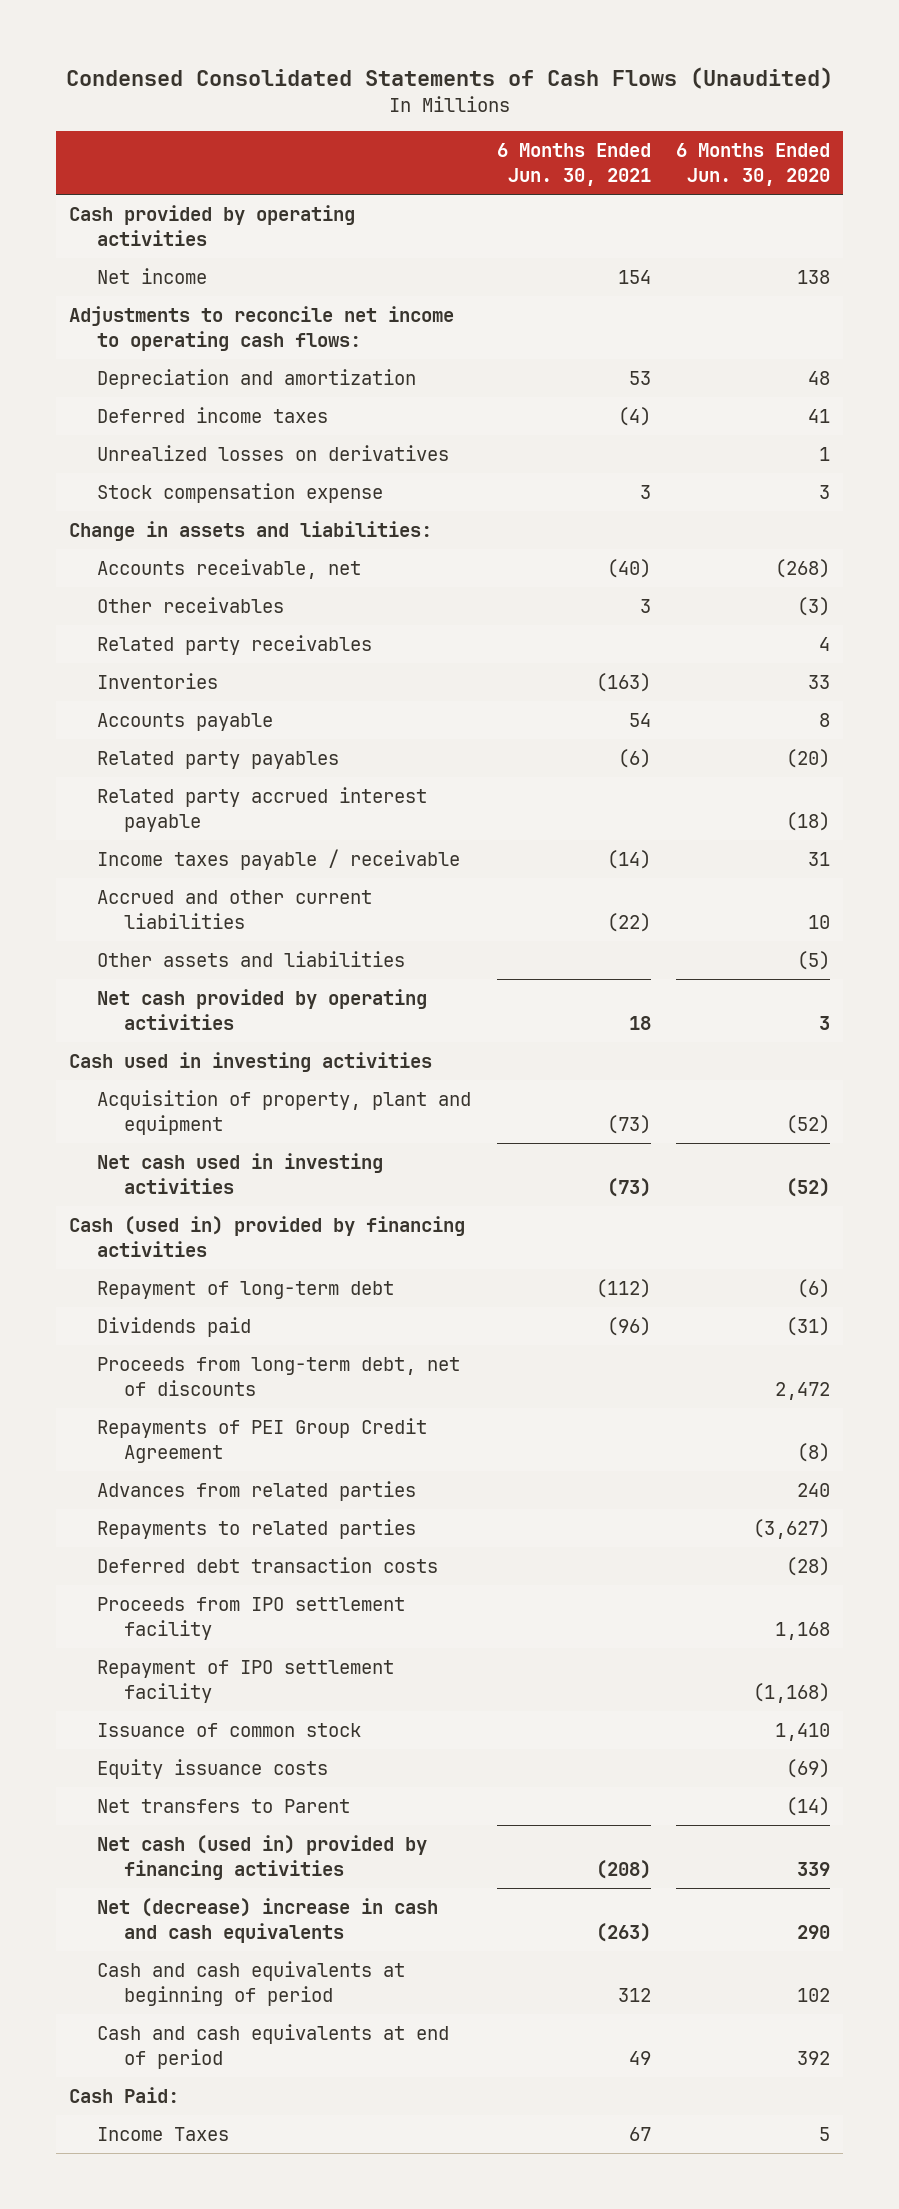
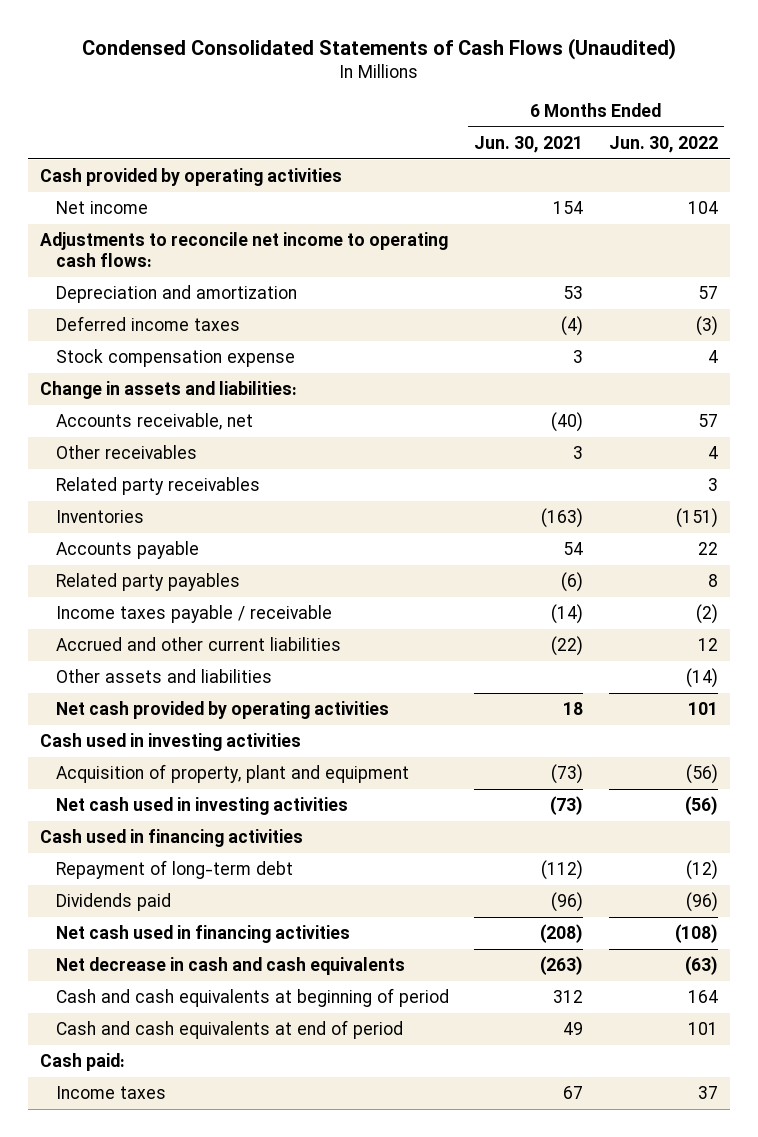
[676,143,831,186] 6 Months Ended Jun. 30, 2020 -> none
none -> [608,135,718,153] Jun. 30, 2022
[96,445,449,462] Unrealized losses on derivatives -> none
[96,787,427,832] Related party accrued interest payable -> none
[69,1216,466,1257] Cash (used in) provided by financing activities -> [40,828,304,847] Cash used in financing activities
[96,1357,460,1396] Proceeds from long-term debt, net of discounts -> none
[96,1418,427,1463] Repayments of PEI Group Credit Agreement -> none
[96,1481,416,1502] Advances from related parties -> none
[96,1519,416,1540] Repayments to related parties -> none
[96,1557,438,1574] Deferred debt transaction costs -> none
[96,1597,405,1640] Proceeds from IPO settlement facility -> none
[96,1660,394,1703] Repayment of IPO settlement facility -> none
[96,1723,361,1738] Issuance of common stock -> none
[96,1759,328,1780] Equity issuance costs -> none
[96,1799,350,1814] Net transfers to Parent -> none
[96,1835,427,1880] Net cash (used in) provided by financing activities -> [56,924,351,943] Net cash used in financing activities
[96,1898,438,1943] Net (decrease) increase in cash and cash equivalents -> [56,956,406,975] Net decrease in cash and cash equivalents
[69,2087,180,2104] Cash Paid: -> [40,1052,126,1071] Cash paid:
[96,2127,229,2142] Income Taxes -> [56,1085,167,1099] Income taxes

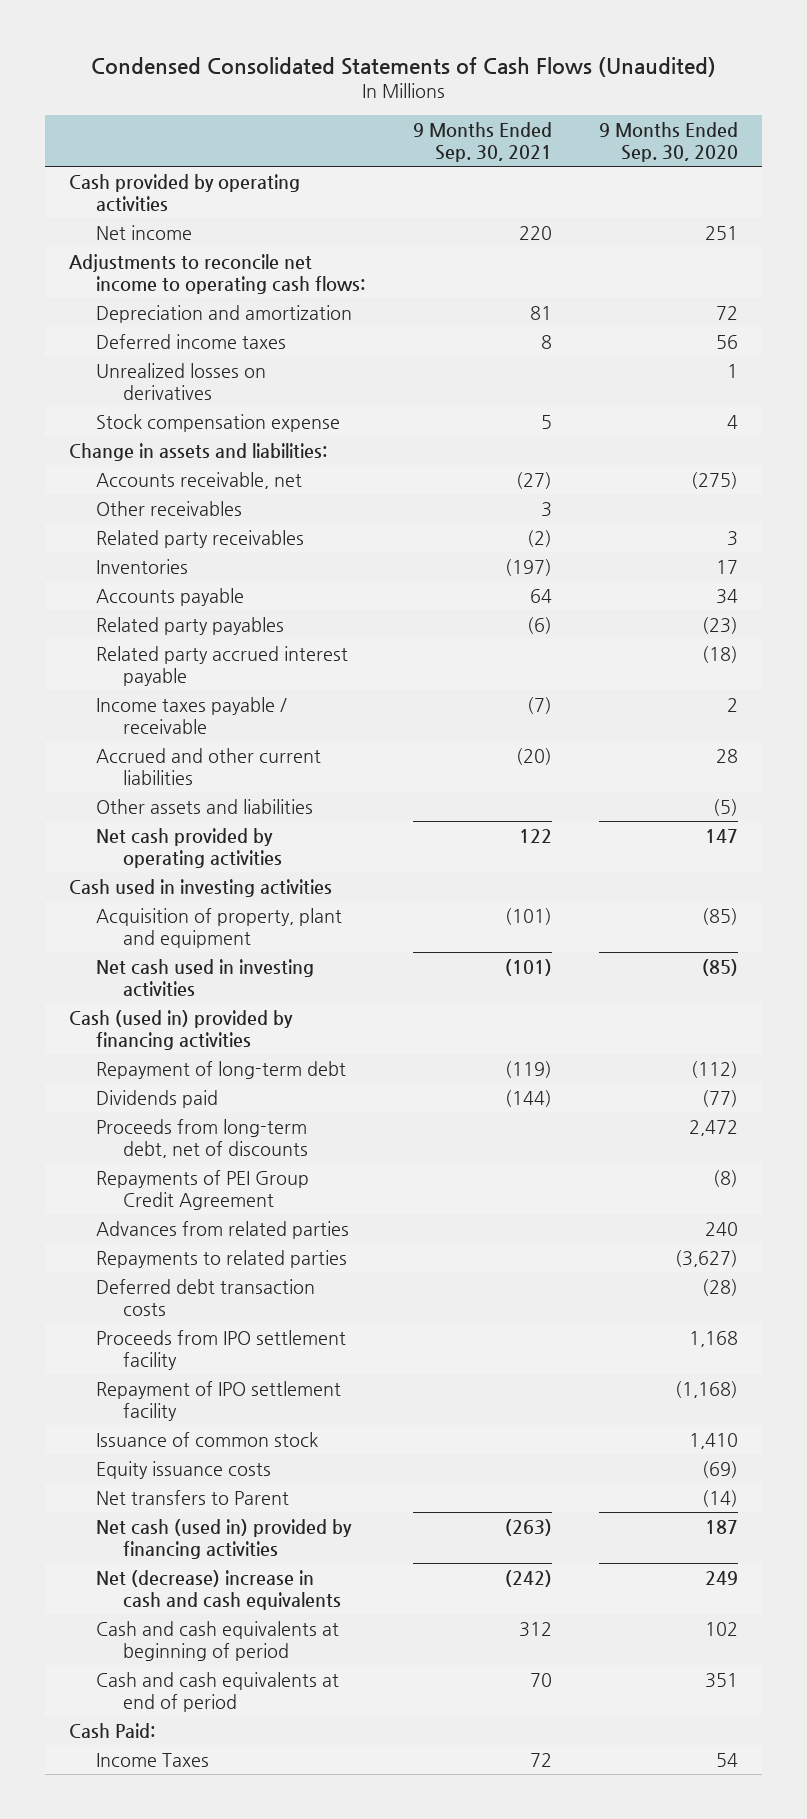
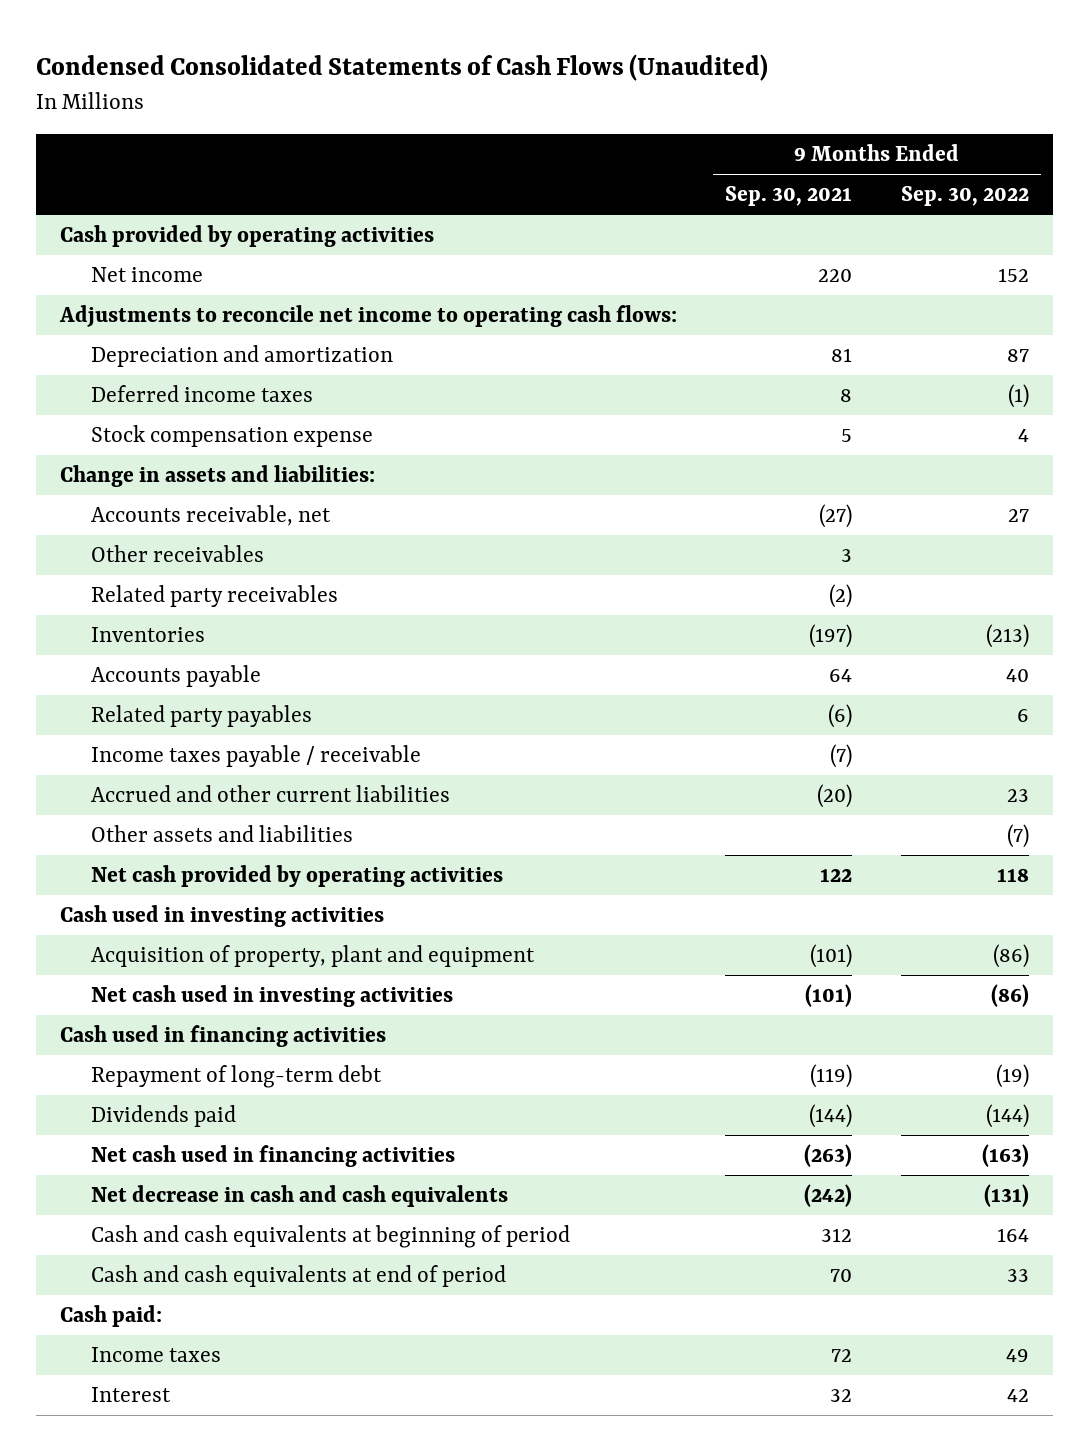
[599,121,739,163] 9 Months Ended Sep. 30, 2020 -> none
none -> [900,186,1029,207] Sep. 30, 2022
[96,362,267,401] Unrealized losses on derivatives -> none
[96,645,349,687] Related party accrued interest payable -> none
[68,1009,293,1051] Cash (used in) provided by financing activities -> [59,1025,386,1048] Cash used in financing activities
[96,1118,309,1159] Proceeds from long-term debt, net of discounts -> none
[96,1169,310,1211] Repayments of PEI Group Credit Agreement -> none
[96,1220,350,1239] Advances from related parties -> none
[96,1249,348,1268] Repayments to related parties -> none
[96,1278,316,1317] Deferred debt transaction costs -> none
[96,1329,347,1371] Proceeds from IPO settlement facility -> none
[96,1380,342,1422] Repayment of IPO settlement facility -> none
[96,1431,319,1447] Issuance of common stock -> none
[96,1460,272,1479] Equity issuance costs -> none
[96,1489,290,1505] Net transfers to Parent -> none
[96,1518,353,1560] Net cash (used in) provided by financing activities -> [91,1145,456,1168] Net cash used in financing activities
[96,1569,342,1611] Net (decrease) increase in cash and cash equivalents -> [91,1185,509,1208] Net decrease in cash and cash equivalents
[68,1722,155,1738] Cash Paid: -> [59,1305,162,1328] Cash paid:
[96,1752,210,1767] Income Taxes -> [91,1347,222,1363] Income taxes
none -> [91,1387,172,1403] Interest

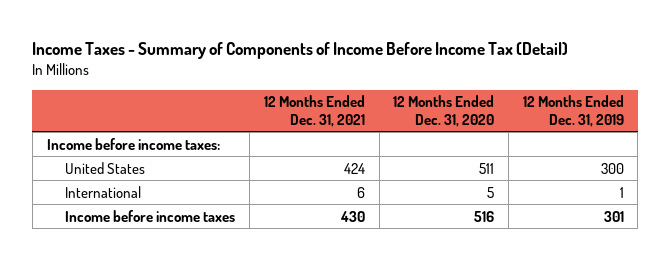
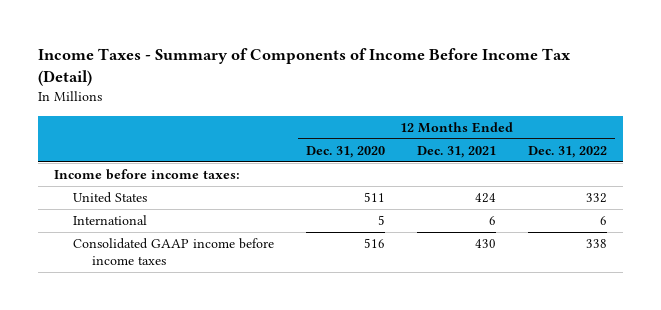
[522,95,624,127] 12 Months Ended Dec. 31, 2019 -> none
none -> [528,145,608,158] Dec. 31, 2022
[65,209,236,222] Income before income taxes -> [72,238,274,265] Consolidated GAAP income before income taxes

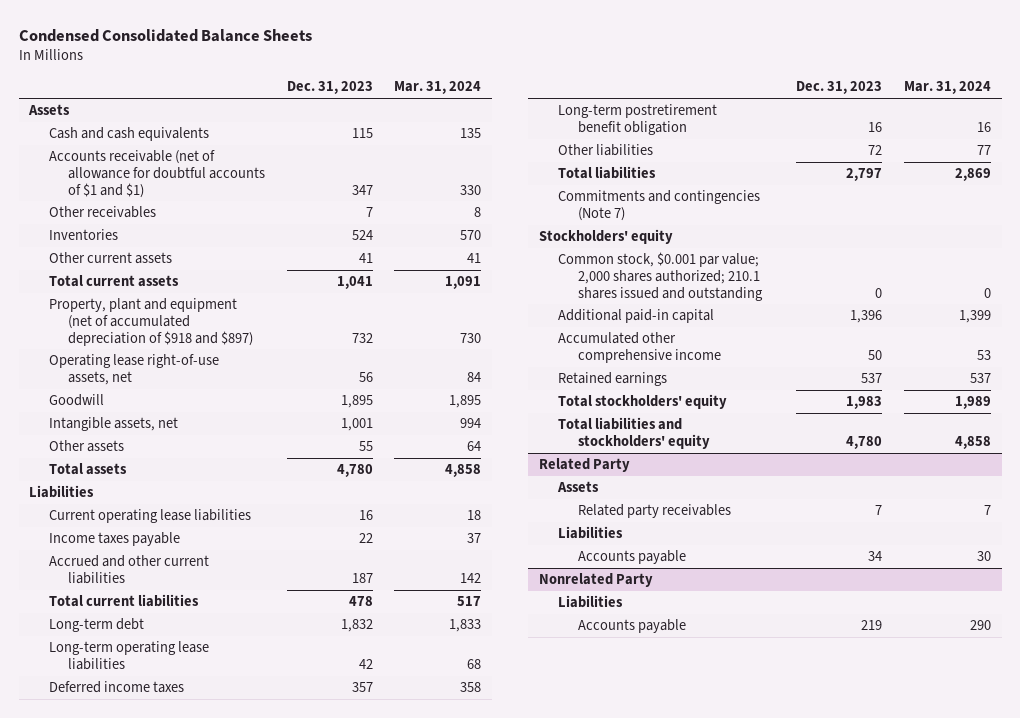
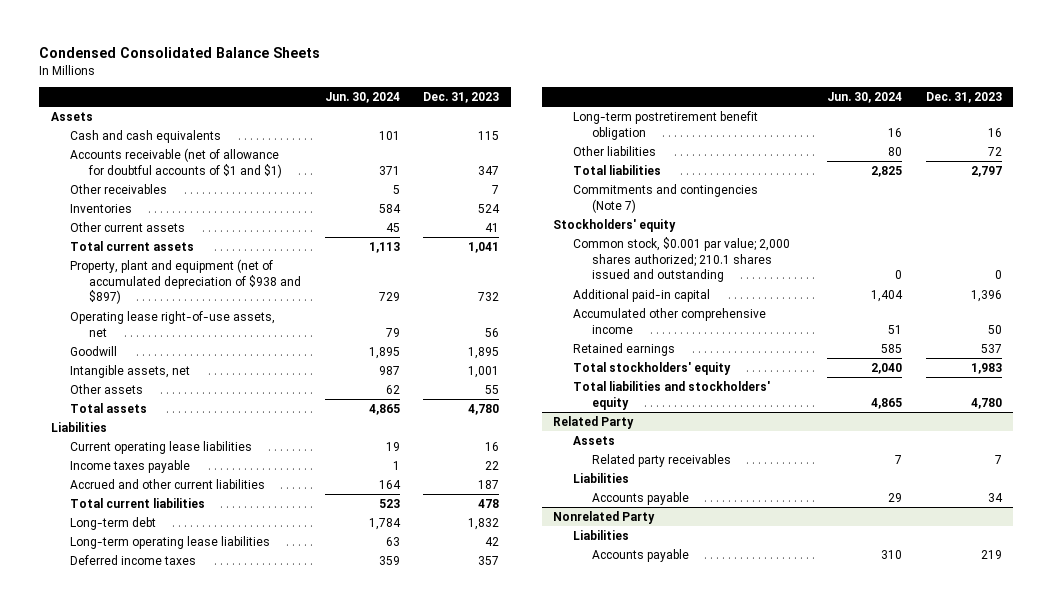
[394,81,482,95] Mar. 31, 2024 -> none
none -> [324,91,400,103] Jun. 30, 2024
[48,298,254,346] Property, plant and equipment (net of accumulated depreciation of $918 and $897) -> [70,258,302,305] Property, plant and equipment (net of accumulated depreciation of $938 and $897)

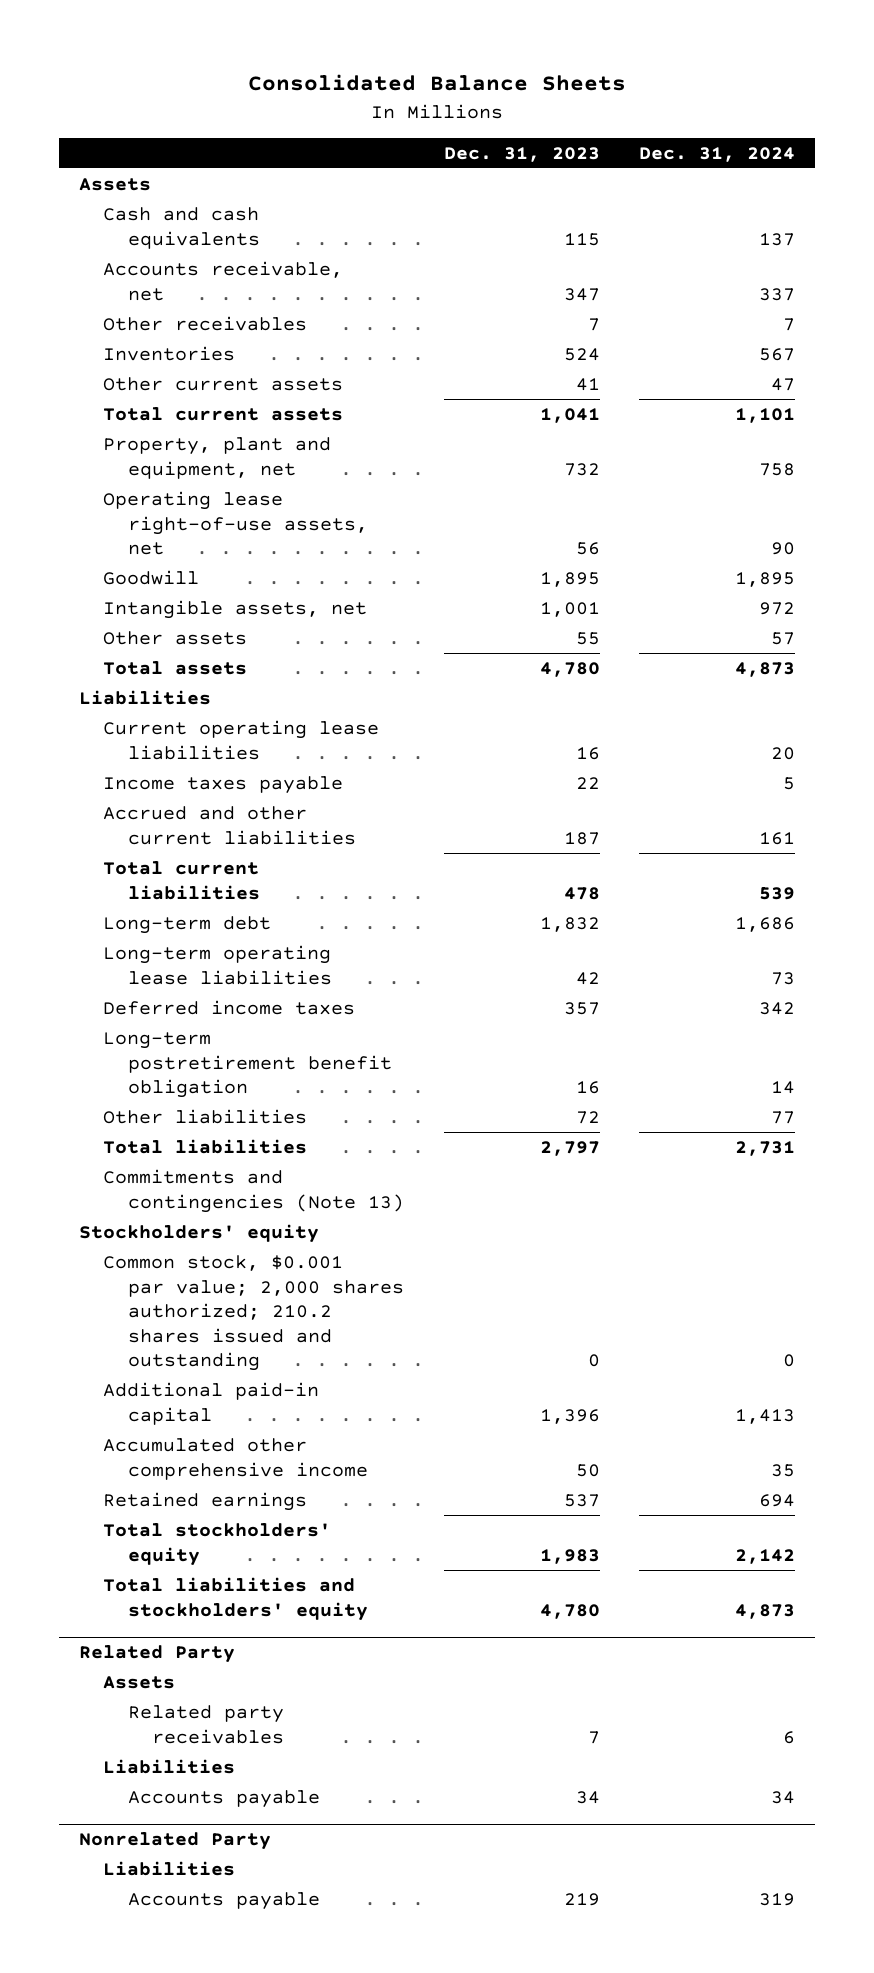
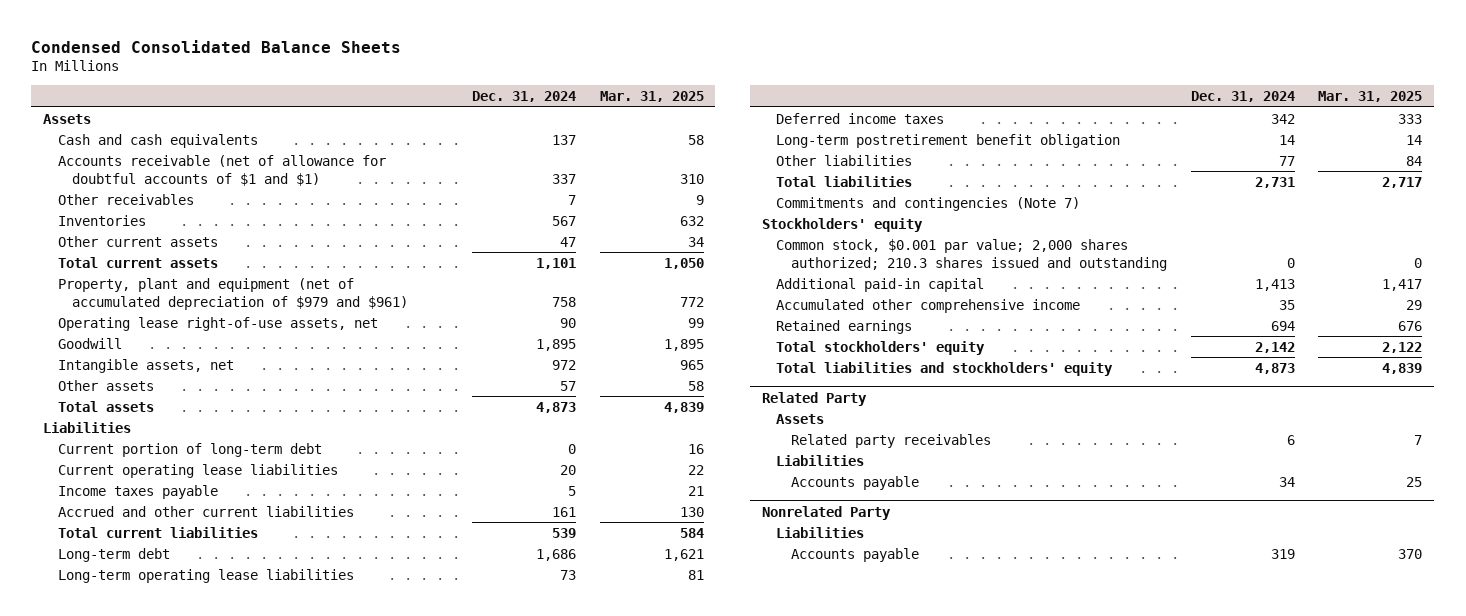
[248,74,627,92] Consolidated Balance Sheets -> [31,39,402,53] Condensed Consolidated Balance Sheets
[443,146,600,162] Dec. 31, 2023 -> none
none -> [599,90,704,102] Mar. 31, 2025
[103,260,344,301] Accounts receivable, net -> [57,154,386,186] Accounts receivable (net of allowance for doubtful accounts of $1 and $1)
[103,436,332,479] Property, plant and equipment, net -> [57,277,409,310] Property, plant and equipment (net of accumulated depreciation of $979 and $961)
none -> [57,442,322,457] Current portion of long-term debt
[103,1168,404,1213] Commitments and contingencies (Note 13) -> [776,196,1081,211] Commitments and contingencies (Note 7)
[103,1254,404,1372] Common stock, $0.001 par value; 2,000 shares authorized; 210.2 shares issued and outstanding -> [776,238,1167,271] Common stock, $0.001 par value; 2,000 shares authorized; 210.3 shares issued and outstanding

